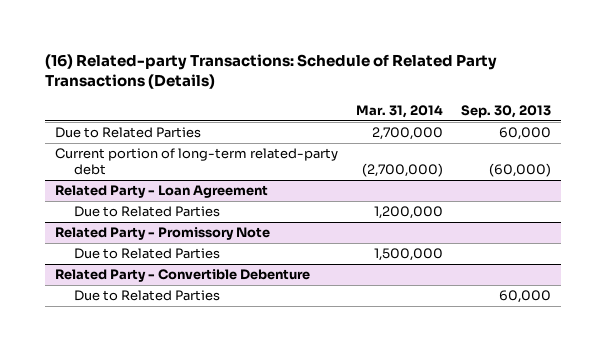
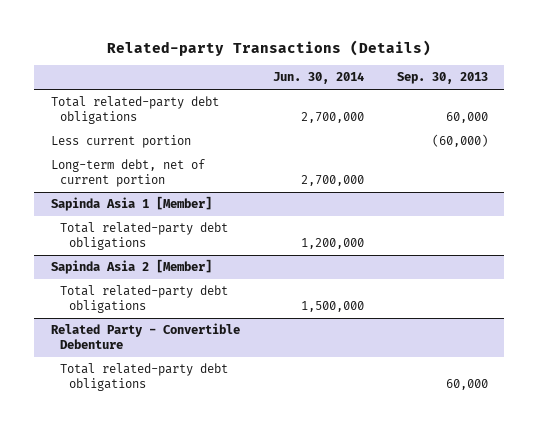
[45,53,498,90] (16) Related-party Transactions: Schedule of Related Party Transactions (Details) -> [107,39,432,56] Related-party Transactions (Details)
[356,104,444,118] Mar. 31, 2014 -> none
none -> [272,72,364,85] Jun. 30, 2014
[54,185,268,199] Related Party - Loan Agreement -> none
[73,206,220,218] Due to Related Parties -> none
[54,227,270,241] Related Party - Promissory Note -> none
[73,248,220,260] Due to Related Parties -> none
[54,127,201,139] Due to Related Parties -> [50,96,219,125] Total related-party debt obligations
[54,148,338,175] Current portion of long-term related-party debt -> [50,135,191,149] Less current portion
none -> [50,159,205,188] Long-term debt, net of current portion
none -> [50,196,212,212] Sapinda Asia 1 [Member]
none -> [59,222,228,251] Total related-party debt obligations
none -> [50,259,212,275] Sapinda Asia 2 [Member]
none -> [59,285,228,314] Total related-party debt obligations
[73,290,220,302] Due to Related Parties -> [59,363,228,392] Total related-party debt obligations

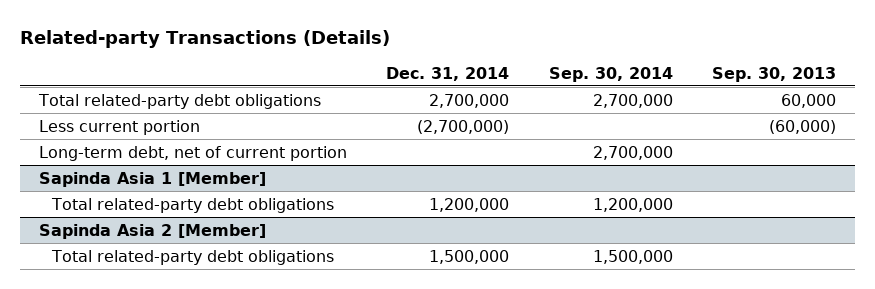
[272,72,364,85] Jun. 30, 2014 -> none
none -> [386,66,510,81] Dec. 31, 2014
none -> [548,66,673,82] Sep. 30, 2014
[50,323,240,350] Related Party - Convertible Debenture -> none
[59,363,228,392] Total related-party debt obligations -> none

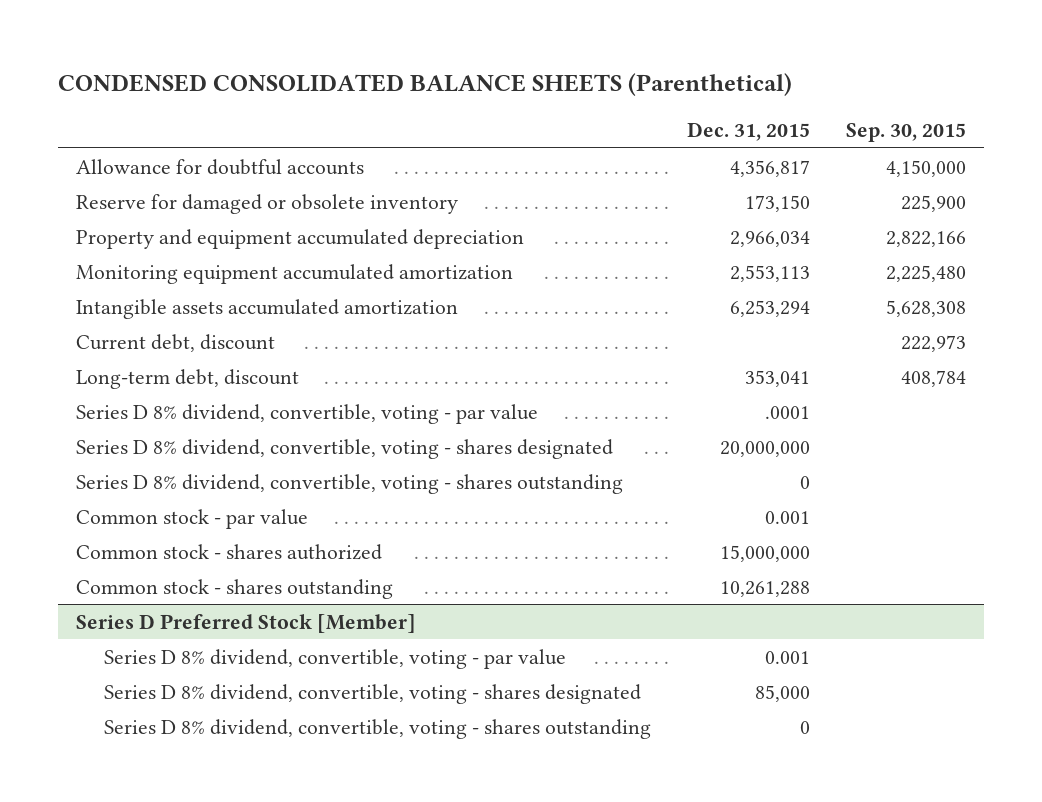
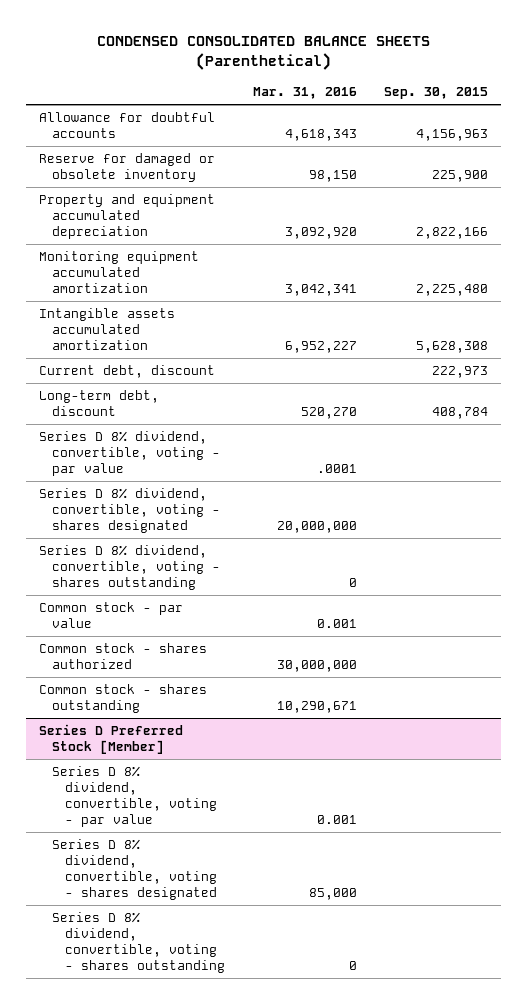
[687,122,811,142] Dec. 31, 2015 -> none
none -> [252,87,357,100] Mar. 31, 2016
[886,159,967,177] 4,150,000 -> [415,129,488,142] 4,156,963

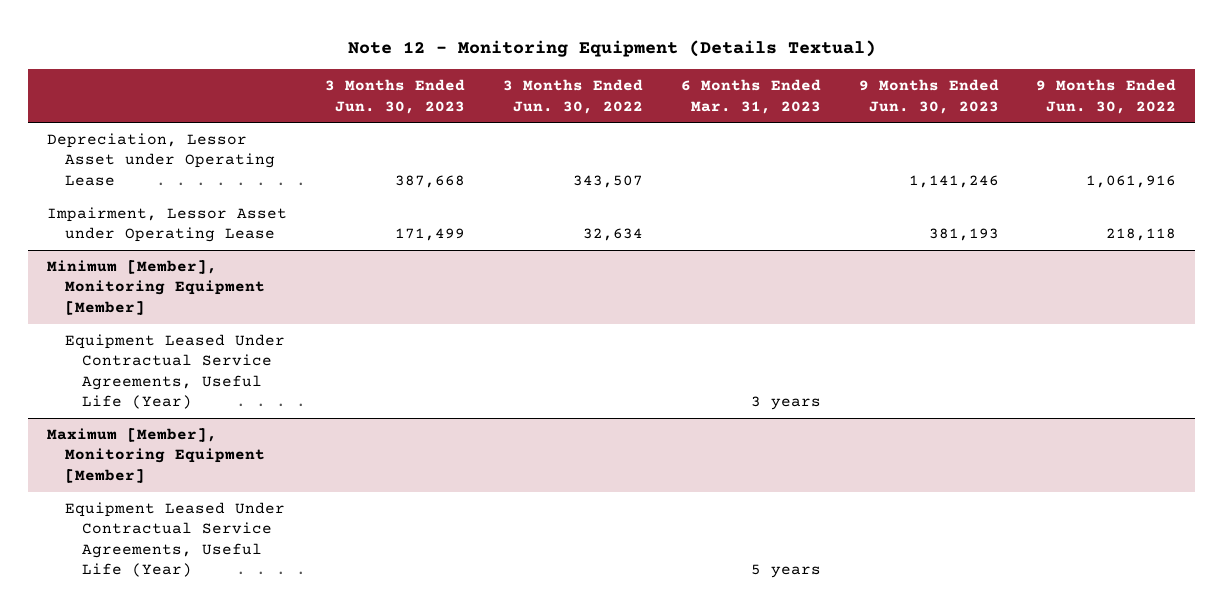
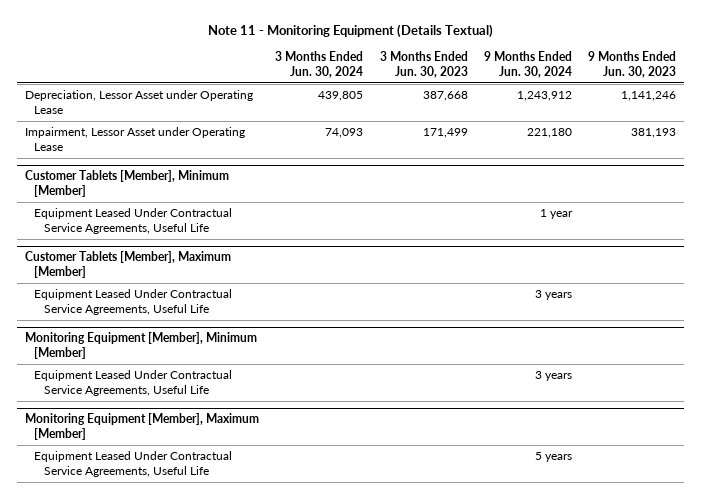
[347,40,876,58] Note 12 - Monitoring Equipment (Details Textual) -> [207,23,493,38] Note 11 - Monitoring Equipment (Details Textual)
[502,79,643,114] 3 Months Ended Jun. 30, 2022 -> none
[680,79,821,114] 6 Months Ended Mar. 31, 2023 -> none
[1036,79,1177,114] 9 Months Ended Jun. 30, 2022 -> none
none -> [275,51,364,78] 3 Months Ended Jun. 30, 2024
none -> [483,51,572,78] 9 Months Ended Jun. 30, 2024
none -> [25,170,230,198] Customer Tablets [Member], Minimum [Member]
none -> [34,208,233,234] Equipment Leased Under Contractual Service Agreements, Useful Life
none -> [25,251,232,279] Customer Tablets [Member], Maximum [Member]
none -> [34,289,233,315] Equipment Leased Under Contractual Service Agreements, Useful Life
[47,259,265,315] Minimum [Member], Monitoring Equipment [Member] -> [25,332,258,360] Monitoring Equipment [Member], Minimum [Member]
[64,333,285,410] Equipment Leased Under Contractual Service Agreements, Useful Life (Year) -> [34,370,233,396] Equipment Leased Under Contractual Service Agreements, Useful Life
[47,427,265,483] Maximum [Member], Monitoring Equipment [Member] -> [25,413,260,441] Monitoring Equipment [Member], Maximum [Member]
[64,501,285,578] Equipment Leased Under Contractual Service Agreements, Useful Life (Year) -> [34,451,233,477] Equipment Leased Under Contractual Service Agreements, Useful Life

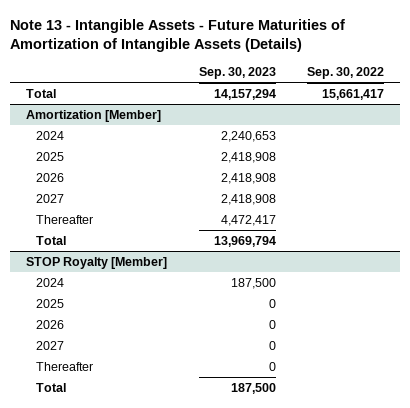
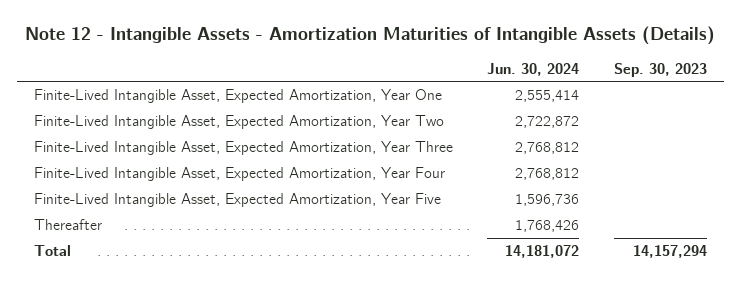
[10,18,346,53] Note 13 - Intangible Assets - Future Maturities of Amortization of Intangible Assets (Details) -> [25,26,716,46] Note 12 - Intangible Assets - Amortization Maturities of Intangible Assets (Details)
[307,67,385,80] Sep. 30, 2022 -> none
none -> [487,62,580,76] Jun. 30, 2024
none -> [34,89,443,104] Finite-Lived Intangible Asset, Expected Amortization, Year One
none -> [34,115,445,130] Finite-Lived Intangible Asset, Expected Amortization, Year Two
none -> [34,141,454,156] Finite-Lived Intangible Asset, Expected Amortization, Year Three
none -> [34,167,446,182] Finite-Lived Intangible Asset, Expected Amortization, Year Four
none -> [34,193,442,208] Finite-Lived Intangible Asset, Expected Amortization, Year Five
none -> [34,219,103,231] Thereafter
[26,109,162,122] Amortization [Member] -> none
[35,130,64,140] 2024 -> none
[35,151,64,161] 2025 -> none
[35,172,64,182] 2026 -> none
[35,193,64,203] 2027 -> none
[35,214,93,224] Thereafter -> none
[35,235,66,245] Total -> none
[26,256,168,269] STOP Royalty [Member] -> none
[35,277,64,287] 2024 -> none
[35,298,64,308] 2025 -> none
[35,319,64,329] 2026 -> none
[35,340,64,350] 2027 -> none
[35,361,93,371] Thereafter -> none
[35,382,66,392] Total -> none

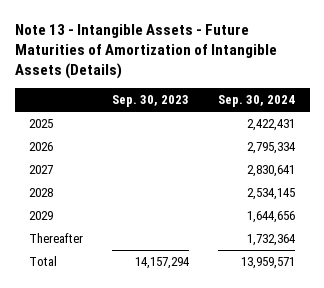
[25,26,716,46] Note 12 - Intangible Assets - Amortization Maturities of Intangible Assets (Details) -> [14,23,277,80] Note 13 - Intangible Assets - Future Maturities of Amortization of Intangible Assets (Details)
[487,62,580,76] Jun. 30, 2024 -> none
none -> [218,95,296,108] Sep. 30, 2024
[34,89,443,104] Finite-Lived Intangible Asset, Expected Amortization, Year One -> [29,119,54,129] 2025
[34,115,445,130] Finite-Lived Intangible Asset, Expected Amortization, Year Two -> [29,142,54,152] 2026
[34,141,454,156] Finite-Lived Intangible Asset, Expected Amortization, Year Three -> [29,165,54,175] 2027
[34,167,446,182] Finite-Lived Intangible Asset, Expected Amortization, Year Four -> [29,188,54,198] 2028
[34,193,442,208] Finite-Lived Intangible Asset, Expected Amortization, Year Five -> [29,211,54,221] 2029

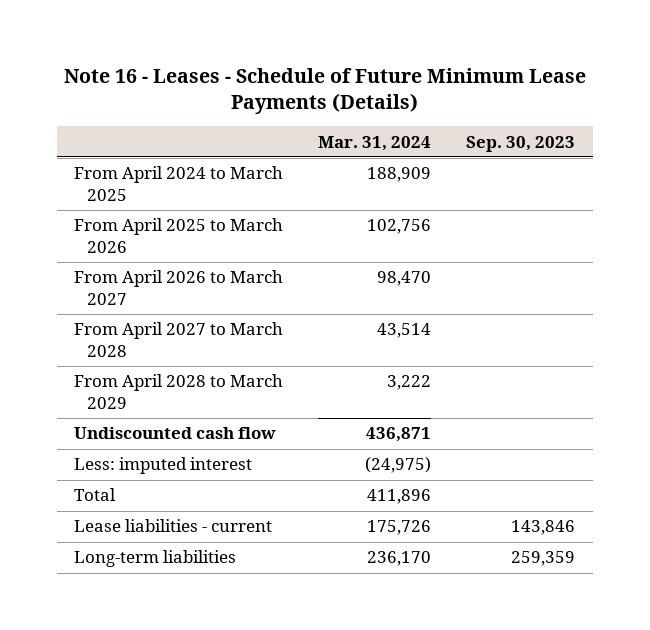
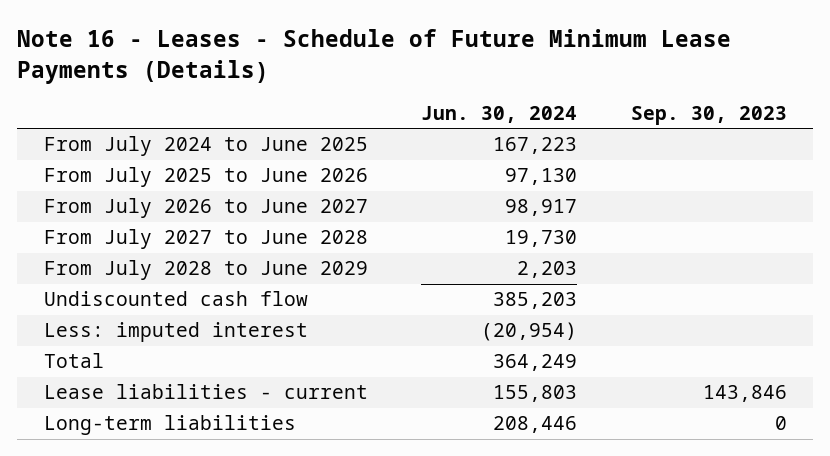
[318,135,432,151] Mar. 31, 2024 -> none
none -> [421,105,578,123] Jun. 30, 2024
[74,166,284,201] From April 2024 to March 2025 -> [43,136,368,157] From July 2024 to June 2025
[74,218,284,253] From April 2025 to March 2026 -> [43,167,368,188] From July 2025 to June 2026
[74,270,284,305] From April 2026 to March 2027 -> [43,198,368,219] From July 2026 to June 2027
[74,322,284,357] From April 2027 to March 2028 -> [43,229,368,250] From July 2027 to June 2028
[74,374,284,409] From April 2028 to March 2029 -> [43,260,368,281] From July 2028 to June 2029
[511,551,576,567] 259,359 -> [774,416,787,431] 0

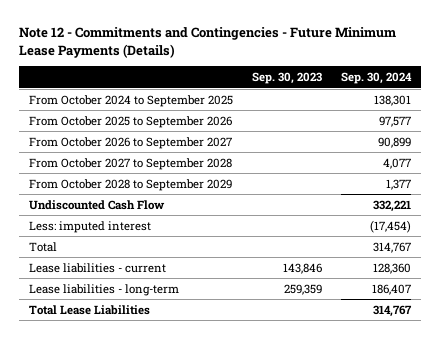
[16,29,731,84] Note 16 - Leases - Schedule of Future Minimum Lease Payments (Details) -> [19,26,397,58] Note 12 - Commitments and Contingencies - Future Minimum Lease Payments (Details)
[421,105,578,123] Jun. 30, 2024 -> none
none -> [341,72,413,85] Sep. 30, 2024
[43,136,368,157] From July 2024 to June 2025 -> [28,94,233,107] From October 2024 to September 2025
[43,167,368,188] From July 2025 to June 2026 -> [28,115,232,128] From October 2025 to September 2026
[43,198,368,219] From July 2026 to June 2027 -> [28,136,232,149] From October 2026 to September 2027
[43,229,368,250] From July 2027 to June 2028 -> [28,157,232,170] From October 2027 to September 2028
[43,260,368,281] From July 2028 to June 2029 -> [28,178,232,191] From October 2028 to September 2029
[43,291,308,307] Undiscounted cash flow -> [28,199,165,210] Undiscounted Cash Flow
[43,415,296,436] Long-term liabilities -> [28,283,179,296] Lease liabilities - long-term
[774,416,787,431] 0 -> [284,283,323,295] 259,359
none -> [28,304,150,315] Total Lease Liabilities

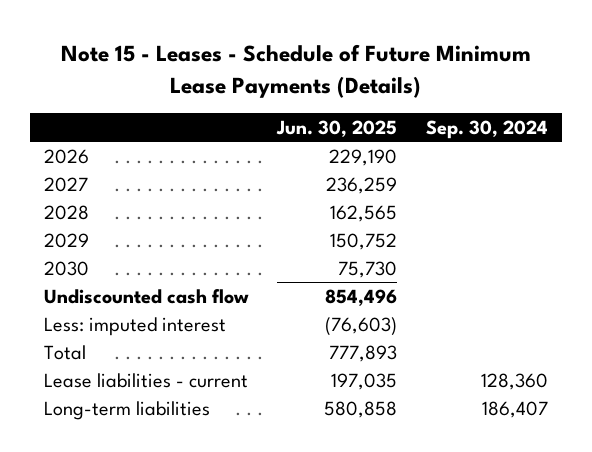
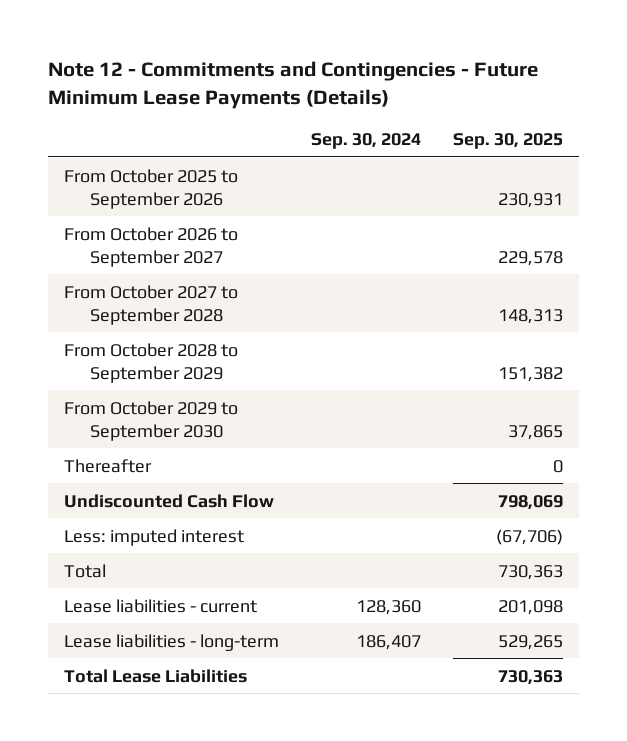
[60,44,531,98] Note 15 - Leases - Schedule of Future Minimum Lease Payments (Details) -> [47,60,538,109] Note 12 - Commitments and Contingencies - Future Minimum Lease Payments (Details)
[276,119,398,137] Jun. 30, 2025 -> none
none -> [452,133,563,150] Sep. 30, 2025
[44,148,90,164] 2026 -> [63,168,238,209] From October 2025 to September 2026
[44,176,89,192] 2027 -> [63,226,238,267] From October 2026 to September 2027
[44,204,90,220] 2028 -> [63,284,238,325] From October 2027 to September 2028
[44,232,90,248] 2029 -> [63,342,238,383] From October 2028 to September 2029
[44,260,90,276] 2030 -> [63,400,238,441] From October 2029 to September 2030
none -> [63,458,152,473] Thereafter
[44,288,250,304] Undiscounted cash flow -> [63,493,274,508] Undiscounted Cash Flow
[44,400,211,420] Long-term liabilities -> [63,633,279,651] Lease liabilities - long-term
none -> [63,668,247,683] Total Lease Liabilities

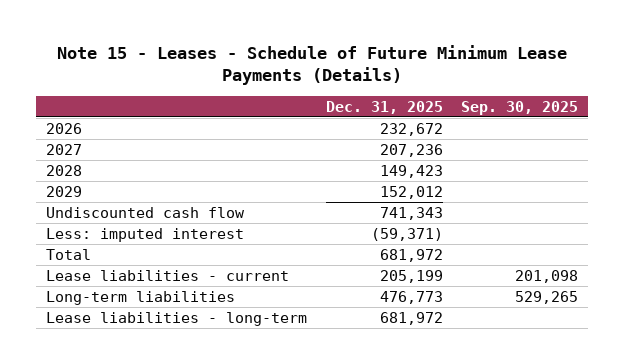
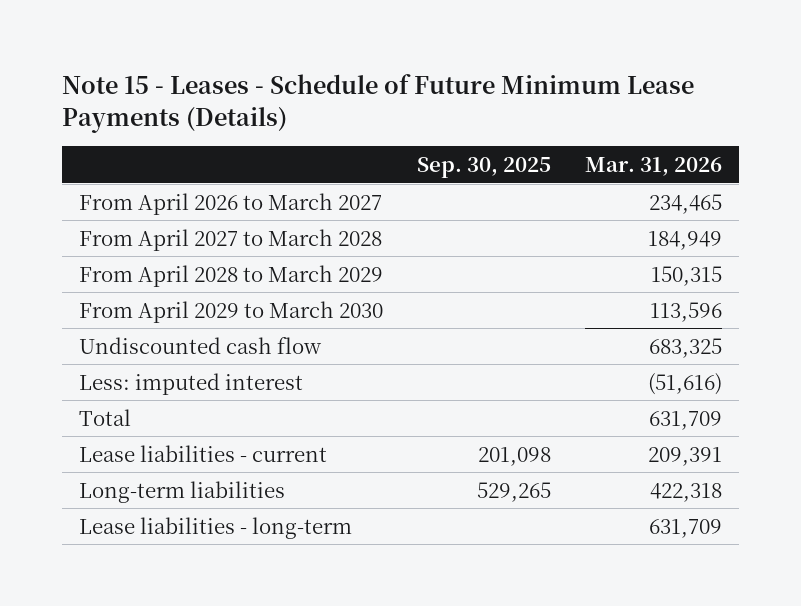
[325,100,443,114] Dec. 31, 2025 -> none
none -> [585,156,723,176] Mar. 31, 2026
[45,122,82,134] 2026 -> [79,192,383,215] From April 2026 to March 2027
[45,143,82,155] 2027 -> [79,228,383,251] From April 2027 to March 2028
[45,164,82,176] 2028 -> [79,264,384,287] From April 2028 to March 2029
[45,185,82,197] 2029 -> [79,300,384,323] From April 2029 to March 2030

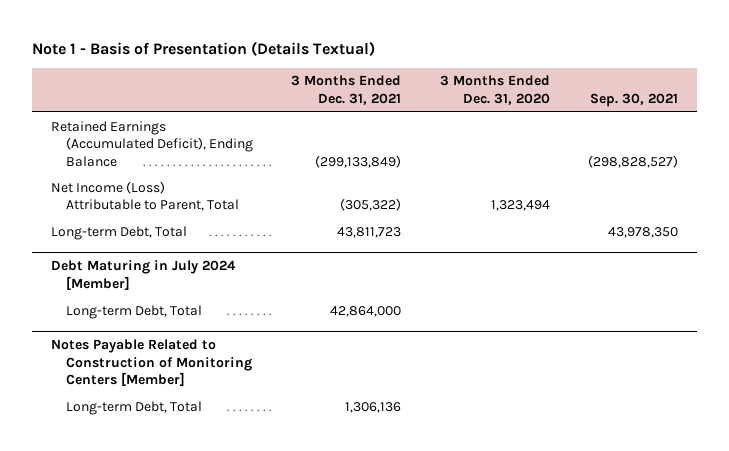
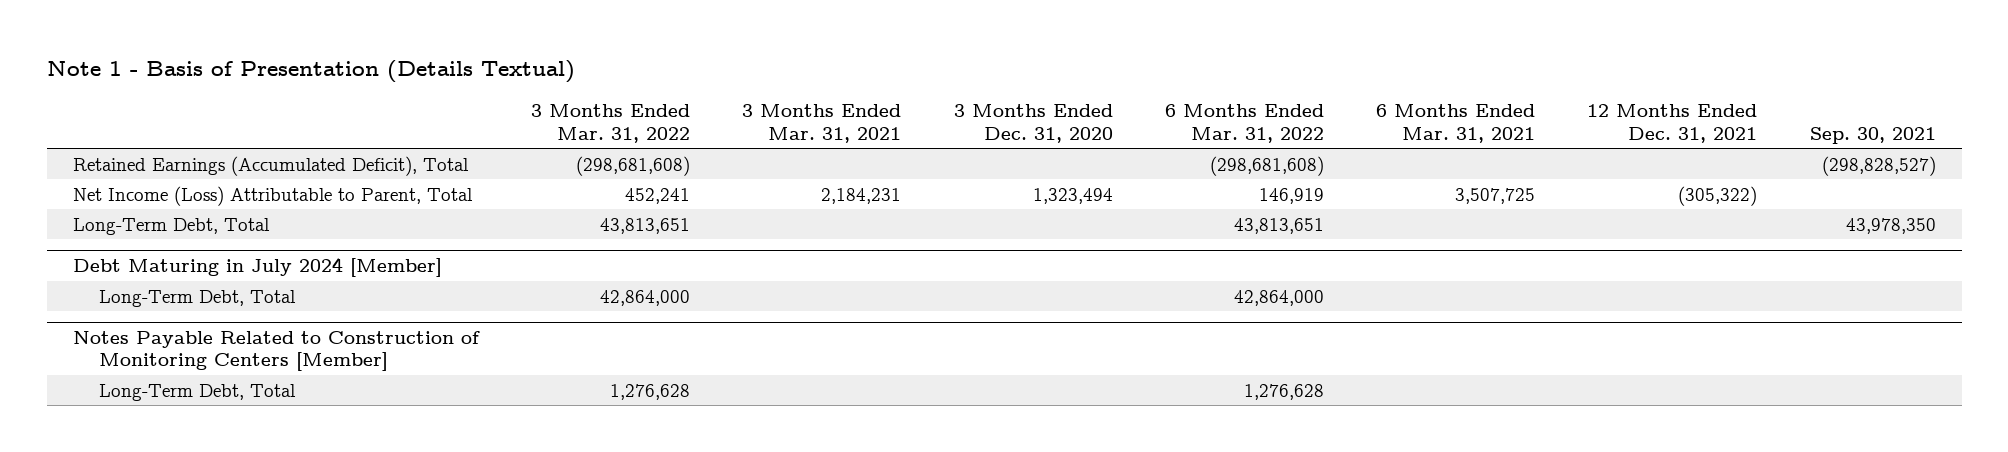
[291,75,402,106] 3 Months Ended Dec. 31, 2021 -> none
none -> [531,104,691,143] 3 Months Ended Mar. 31, 2022
none -> [742,104,902,143] 3 Months Ended Mar. 31, 2021
none -> [1164,104,1324,143] 6 Months Ended Mar. 31, 2022
none -> [1376,104,1536,143] 6 Months Ended Mar. 31, 2021
none -> [1587,104,1758,143] 12 Months Ended Dec. 31, 2021
[51,120,254,167] Retained Earnings (Accumulated Deficit), Ending Balance -> [72,155,469,176] Retained Earnings (Accumulated Deficit), Total
[51,225,188,240] Long-term Debt, Total -> [72,217,270,235] Long-Term Debt, Total
[66,304,203,319] Long-term Debt, Total -> [98,289,296,307] Long-Term Debt, Total
[66,400,203,415] Long-term Debt, Total -> [98,383,296,401] Long-Term Debt, Total

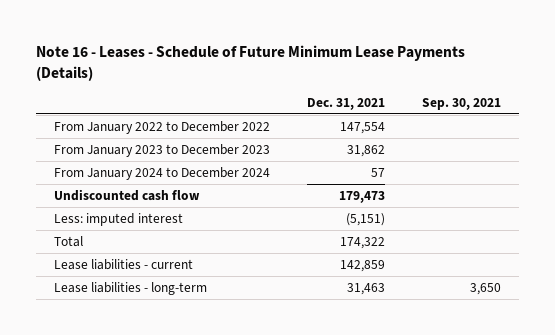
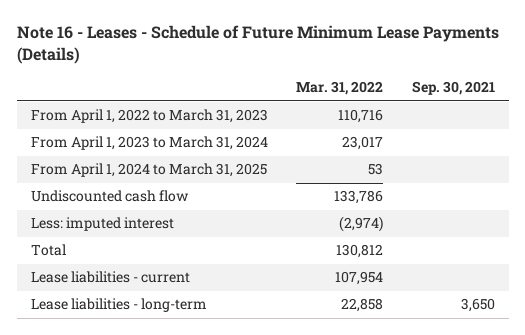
[306,98,385,111] Dec. 31, 2021 -> none
none -> [296,81,384,96] Mar. 31, 2022
[53,120,270,134] From January 2022 to December 2022 -> [30,109,268,124] From April 1, 2022 to March 31, 2023
[53,143,270,157] From January 2023 to December 2023 -> [30,136,268,151] From April 1, 2023 to March 31, 2024
[53,166,270,180] From January 2024 to December 2024 -> [30,163,267,178] From April 1, 2024 to March 31, 2025

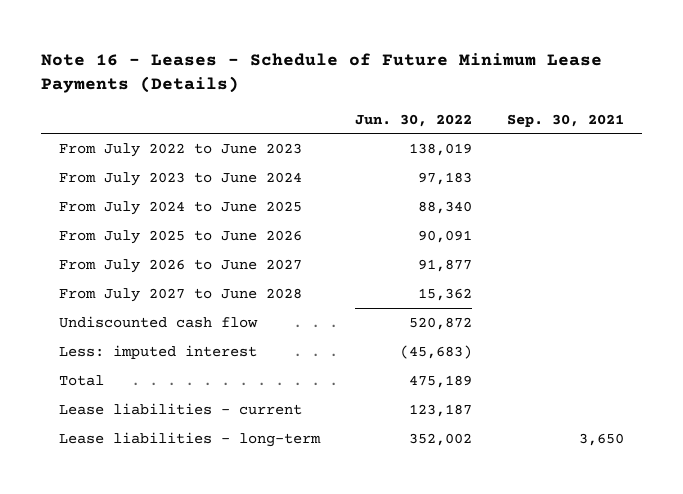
[296,81,384,96] Mar. 31, 2022 -> none
none -> [355,113,473,127] Jun. 30, 2022
[30,109,268,124] From April 1, 2022 to March 31, 2023 -> [58,142,302,157] From July 2022 to June 2023
[30,136,268,151] From April 1, 2023 to March 31, 2024 -> [58,171,302,186] From July 2023 to June 2024
[30,163,267,178] From April 1, 2024 to March 31, 2025 -> [58,200,302,215] From July 2024 to June 2025
none -> [58,229,302,244] From July 2025 to June 2026
none -> [58,258,302,273] From July 2026 to June 2027
none -> [58,287,302,302] From July 2027 to June 2028

